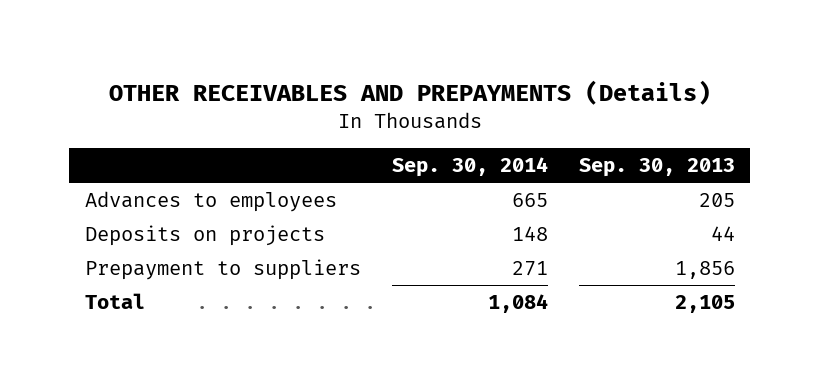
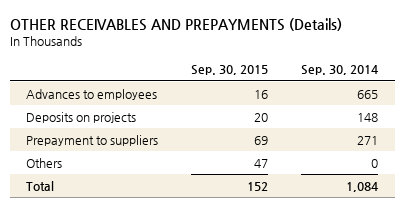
[578,157,735,177] Sep. 30, 2013 -> none
none -> [191,65,269,76] Sep. 30, 2015
none -> [26,157,63,168] Others

